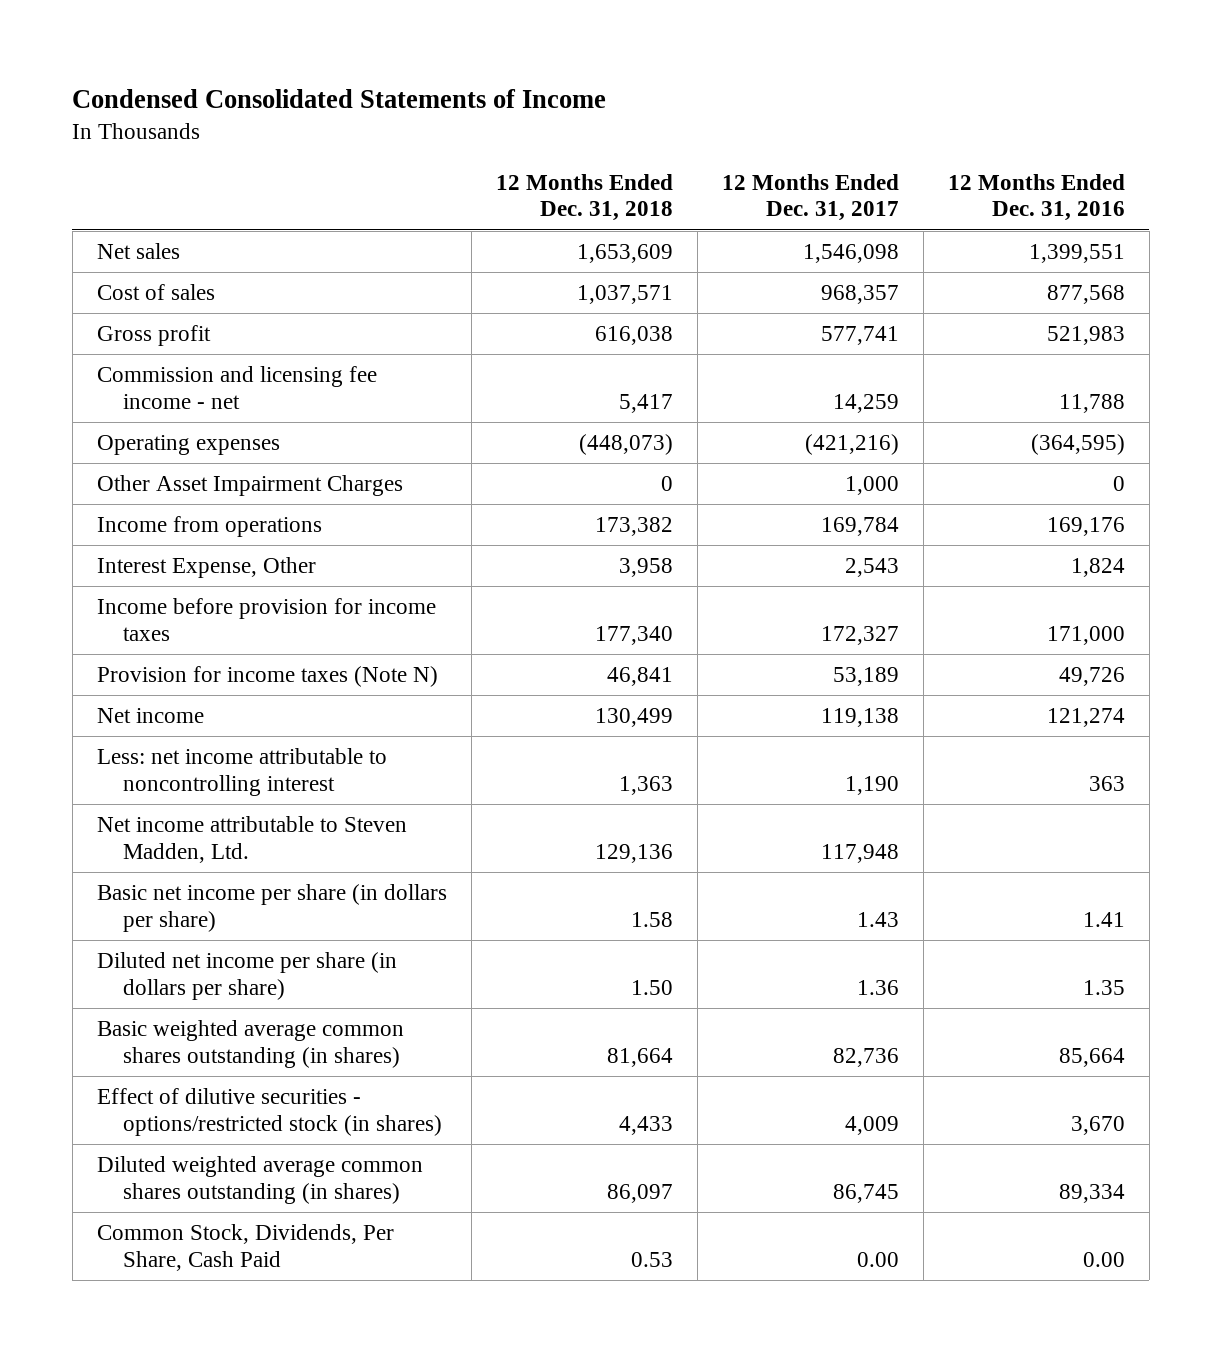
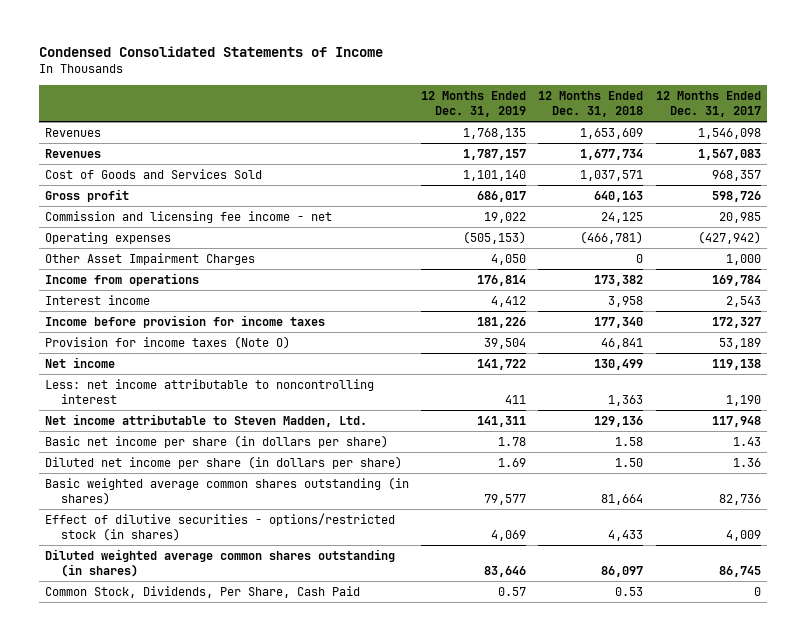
[947,173,1125,222] 12 Months Ended Dec. 31, 2016 -> none
none -> [421,90,527,117] 12 Months Ended Dec. 31, 2019
[96,242,180,259] Net sales -> [44,127,101,137] Revenues
none -> [44,148,101,158] Revenues
[96,283,215,300] Cost of sales -> [44,168,262,179] Cost of Goods and Services Sold
[594,325,673,345] 616,038 -> [594,190,644,202] 640,163
[820,325,899,345] 577,741 -> [711,190,761,202] 598,726
[618,393,673,413] 5,417 -> [601,211,644,223] 24,125
[832,393,899,413] 14,259 -> [718,211,761,223] 20,985
[578,433,673,455] (448,073) -> [580,230,644,244] (466,781)
[804,433,899,455] (421,216) -> [697,230,761,244] (427,942)
[96,556,316,578] Interest Expense, Other -> [44,294,150,305] Interest income
[96,665,438,687] Provision for income taxes (Note N) -> [44,335,290,349] Provision for income taxes (Note O)
[856,1251,899,1267] 0.00 -> [753,586,761,596] 0

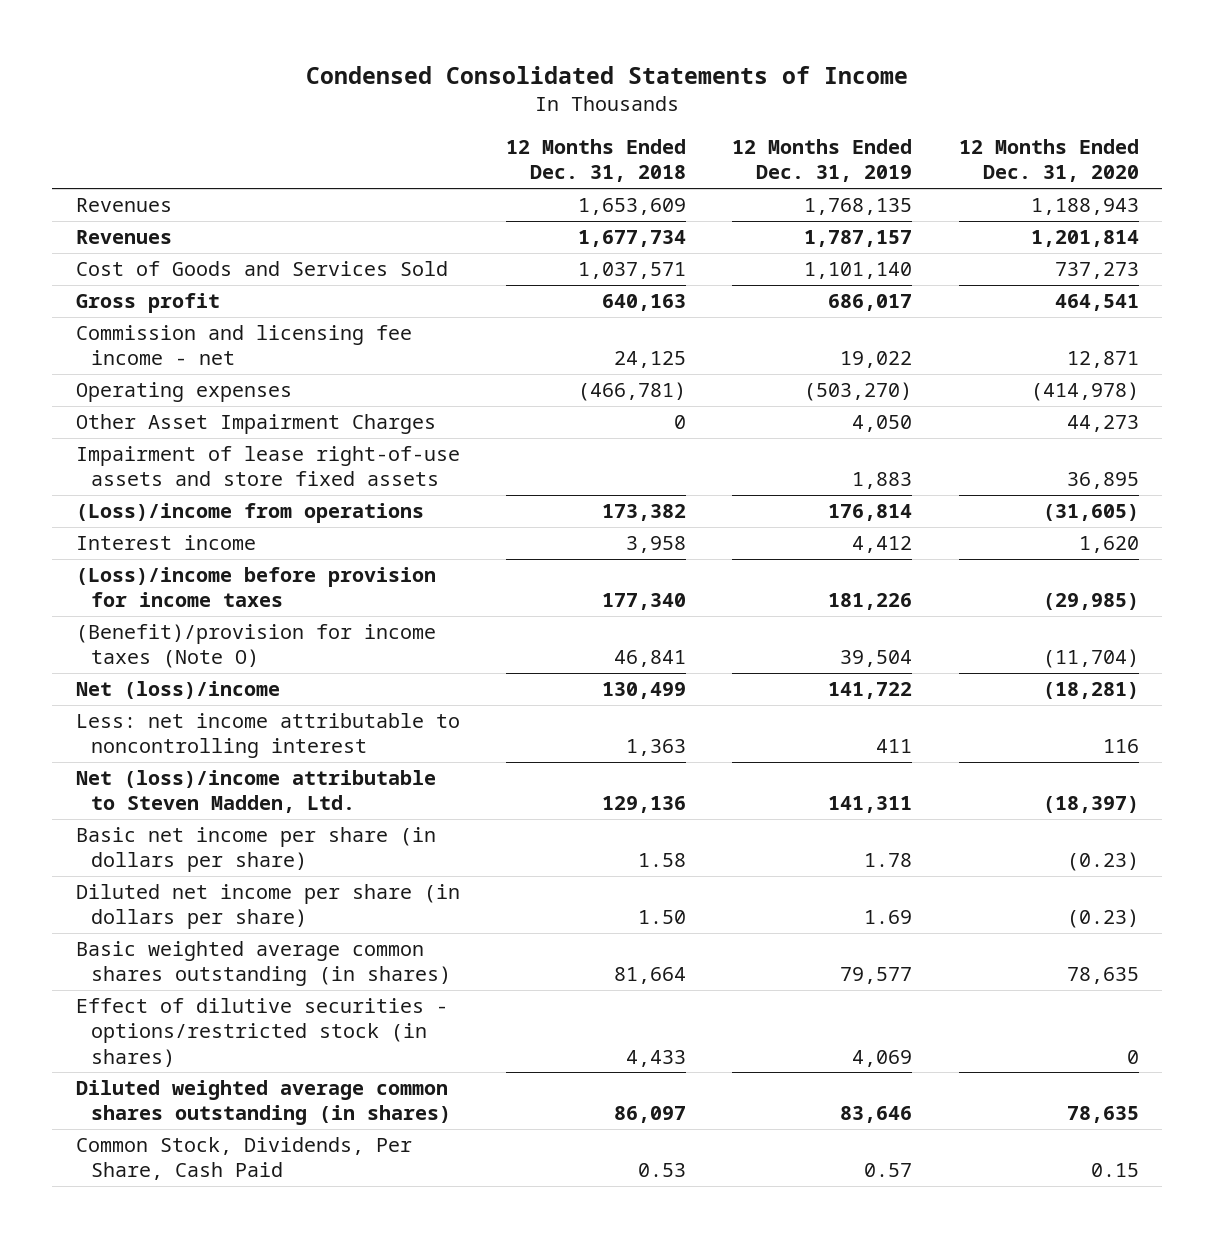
[655,90,761,117] 12 Months Ended Dec. 31, 2017 -> none
none -> [958,139,1139,183] 12 Months Ended Dec. 31, 2020
[463,230,527,244] (505,153) -> [804,382,913,402] (503,270)
none -> [75,446,460,487] Impairment of lease right-of-use assets and store fixed assets
[44,272,199,286] Income from operations -> [75,503,424,524] (Loss)/income from operations
[44,314,325,328] Income before provision for income taxes -> [75,567,436,608] (Loss)/income before provision for income taxes
[44,335,290,349] Provision for income taxes (Note O) -> [75,624,436,669] (Benefit)/provision for income taxes (Note O)
[44,356,115,368] Net income -> [75,681,280,700] Net (loss)/income
[44,413,367,427] Net income attributable to Steven Madden, Ltd. -> [75,770,436,814] Net (loss)/income attributable to Steven Madden, Ltd.

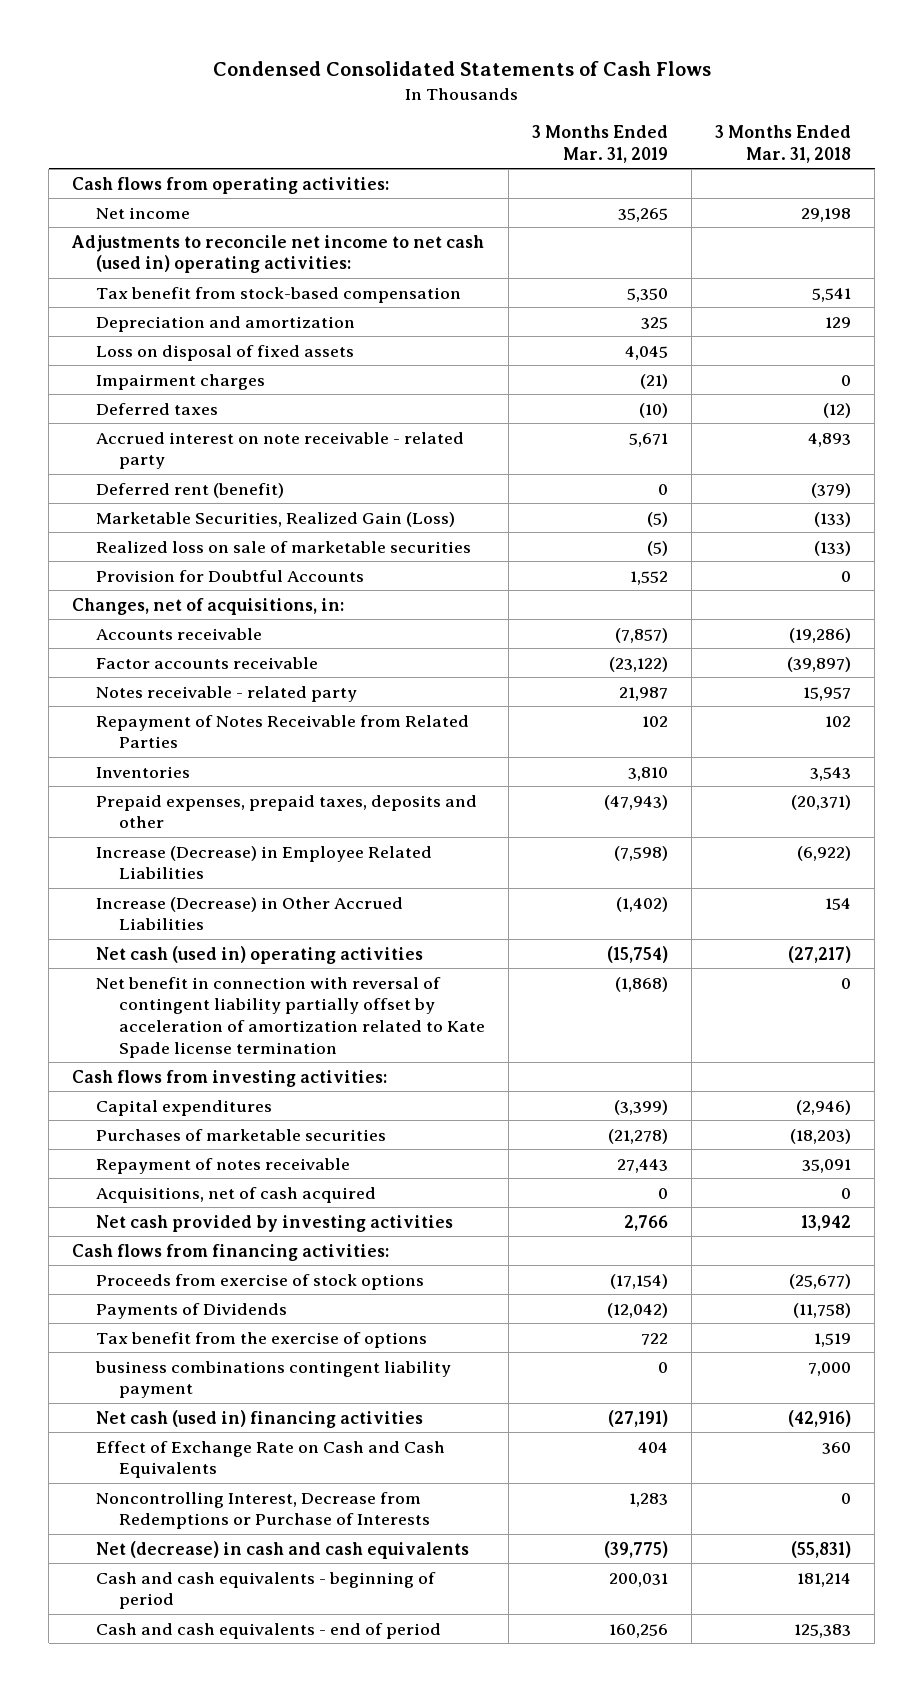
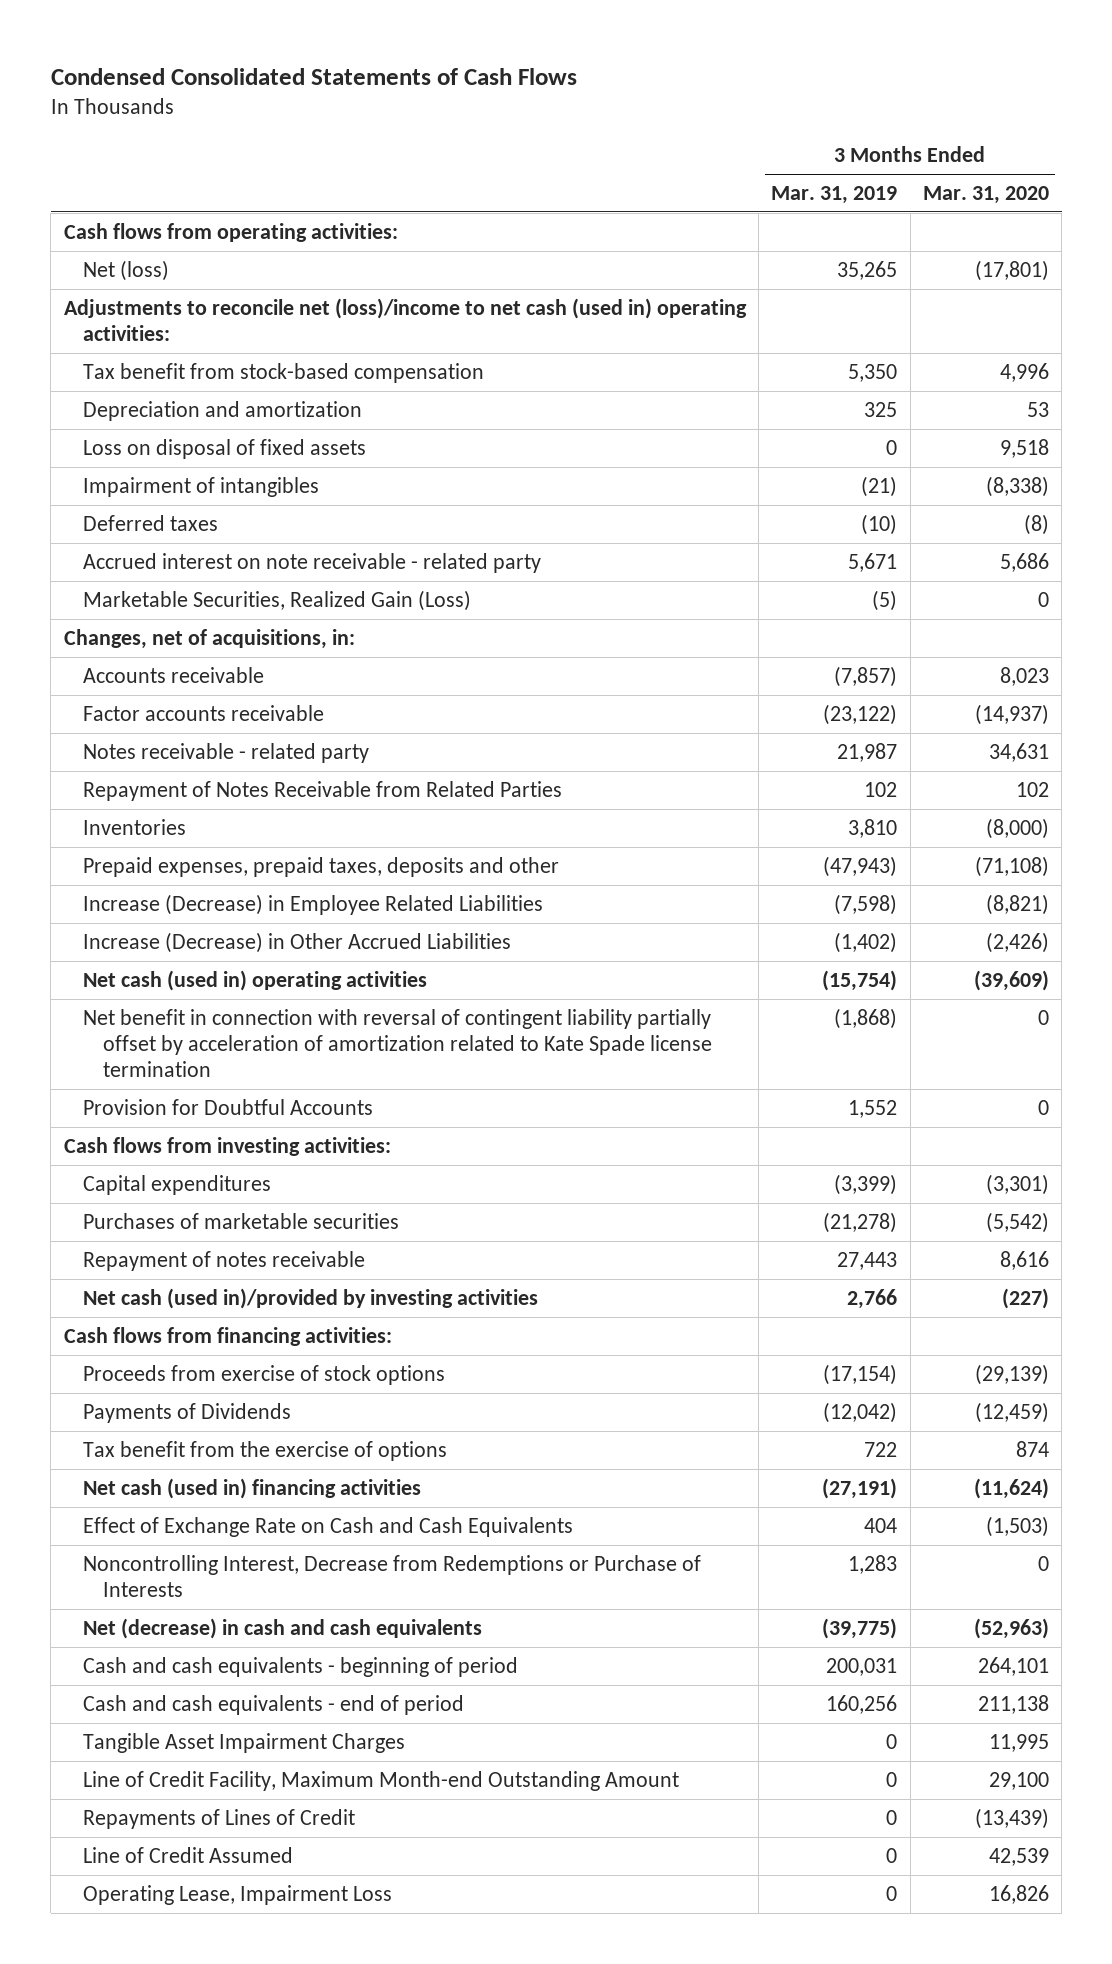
[715,125,852,163] 3 Months Ended Mar. 31, 2018 -> none
none -> [922,186,1049,205] Mar. 31, 2020
[95,206,190,219] Net income -> [83,260,170,282] Net (loss)
[71,234,485,274] Adjustments to reconcile net income to net cash (used in) operating activities: -> [63,298,747,342] Adjustments to reconcile net (loss)/income to net cash (used in) operating activities:
[625,345,669,360] 4,045 -> [886,440,898,456] 0
[95,373,265,390] Impairment charges -> [83,477,320,498] Impairment of intangibles
[95,482,284,498] Deferred rent (benefit) -> none
[95,540,471,553] Realized loss on sale of marketable securities -> none
[95,569,364,582] Provision for Doubtful Accounts -> [83,1099,374,1116] Provision for Doubtful Accounts
[95,1186,376,1203] Acquisitions, net of cash acquired -> none
[95,1214,453,1232] Net cash provided by investing activities -> [83,1288,539,1310] Net cash (used in)/provided by investing activities
[94,1360,451,1399] business combinations contingent liability payment -> none
none -> [83,1733,406,1754] Tangible Asset Impairment Charges
none -> [83,1771,680,1792] Line of Credit Facility, Maximum Month-end Outstanding Amount
none -> [83,1809,356,1830] Repayments of Lines of Credit
none -> [83,1847,294,1864] Line of Credit Assumed
none -> [83,1885,393,1906] Operating Lease, Impairment Loss

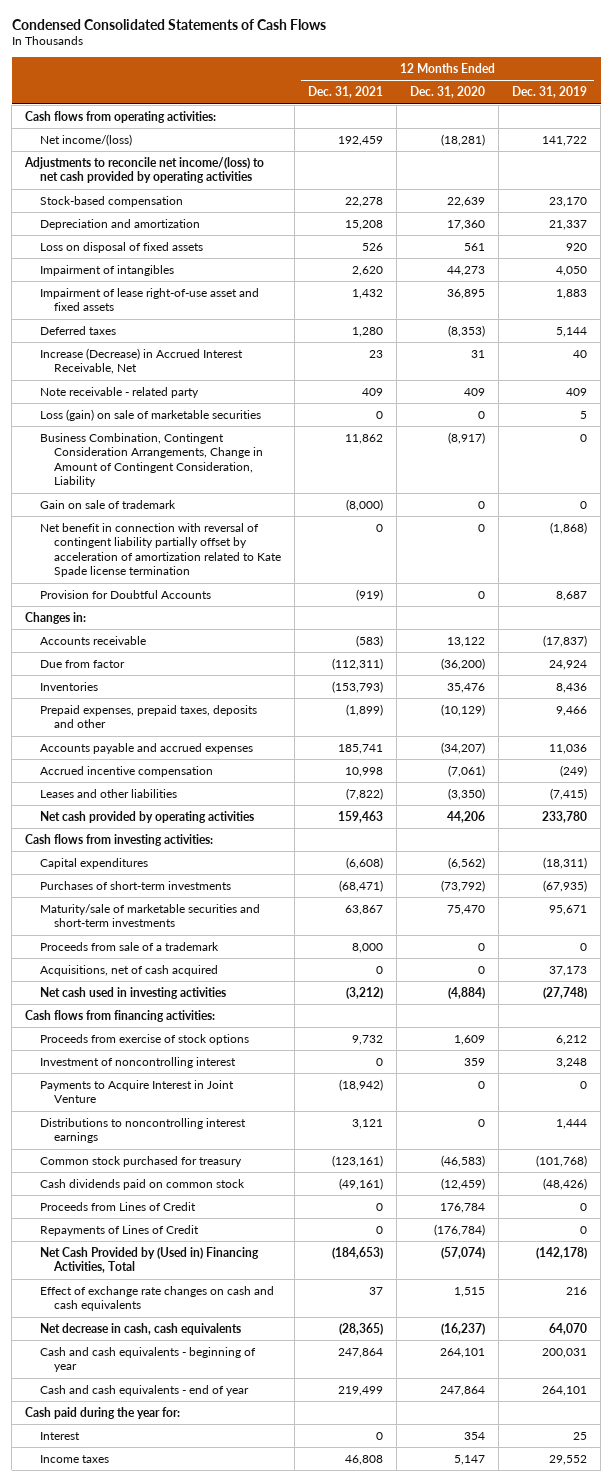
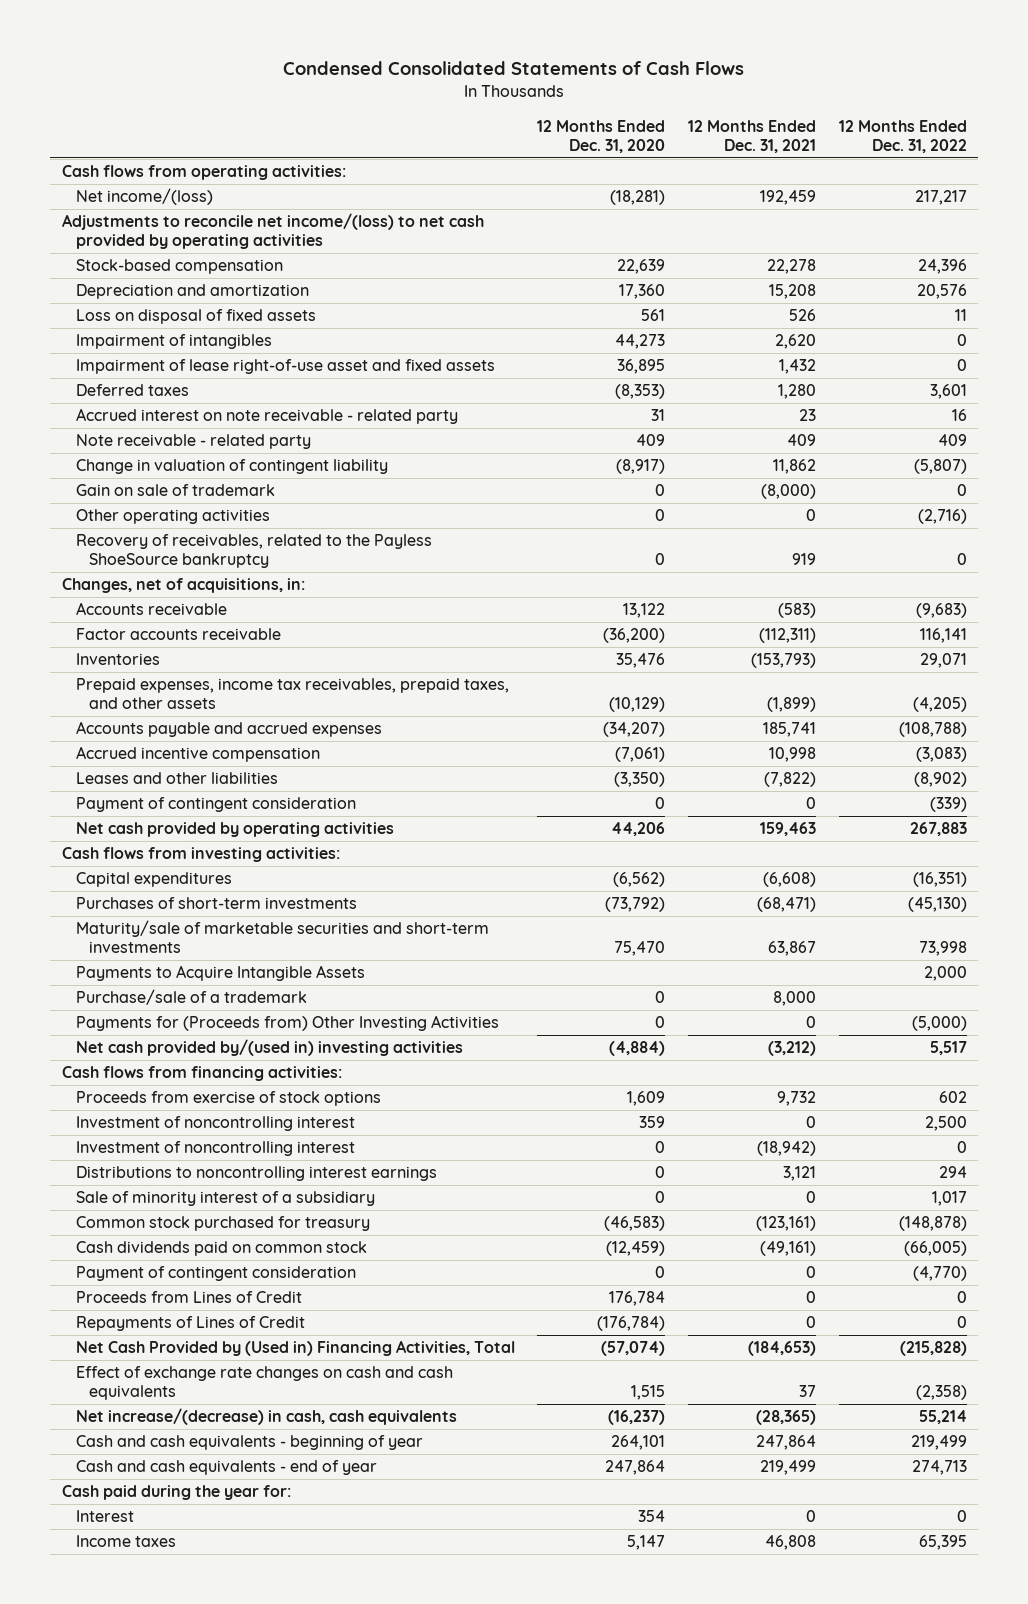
[512,86,588,99] Dec. 31, 2019 -> none
none -> [838,119,967,153] 12 Months Ended Dec. 31, 2022
[39,347,243,375] Increase (Decrease) in Accrued Interest Receivable, Net -> [75,408,458,425] Accrued interest on note receivable - related party
[39,408,261,421] Loss (gain) on sale of marketable securities -> none
[39,432,264,488] Business Combination, Contingent Consideration Arrangements, Change in Amount of Contingent Consideration, Liability -> [75,459,388,475] Change in valuation of contingent liability
[39,522,282,578] Net benefit in connection with reversal of contingent liability partially offset by acceleration of amortization related to Kate Spade license termination -> none
[39,589,211,599] Provision for Doubtful Accounts -> none
none -> [75,509,270,525] Other operating activities
none -> [75,534,432,569] Recovery of receivables, related to the Payless ShoeSource bankruptcy
[25,611,87,624] Changes in: -> [61,578,305,594] Changes, net of acquisitions, in:
[39,659,125,668] Due from factor -> [75,628,281,641] Factor accounts receivable
[39,704,257,729] Prepaid expenses, prepaid taxes, deposits and other -> [75,678,509,710] Prepaid expenses, income tax receivables, prepaid taxes, and other assets
none -> [75,797,356,813] Payment of contingent consideration
[39,964,218,976] Acquisitions, net of cash acquired -> none
none -> [75,965,365,982] Payments to Acquire Intangible Assets
[39,941,219,951] Proceeds from sale of a trademark -> [75,989,307,1006] Purchase/sale of a trademark
none -> [75,1015,499,1032] Payments for (Proceeds from) Other Investing Activities
[39,986,226,999] Net cash used in investing activities -> [75,1039,463,1057] Net cash provided by/(used in) investing activities
[39,1079,234,1104] Payments to Acquire Interest in Joint Venture -> [75,1141,355,1157] Investment of noncontrolling interest
none -> [75,1191,375,1207] Sale of minority interest of a subsidiary
none -> [75,1266,356,1282] Payment of contingent consideration
[39,1322,241,1335] Net decrease in cash, cash equivalents -> [75,1408,457,1426] Net increase/(decrease) in cash, cash equivalents

